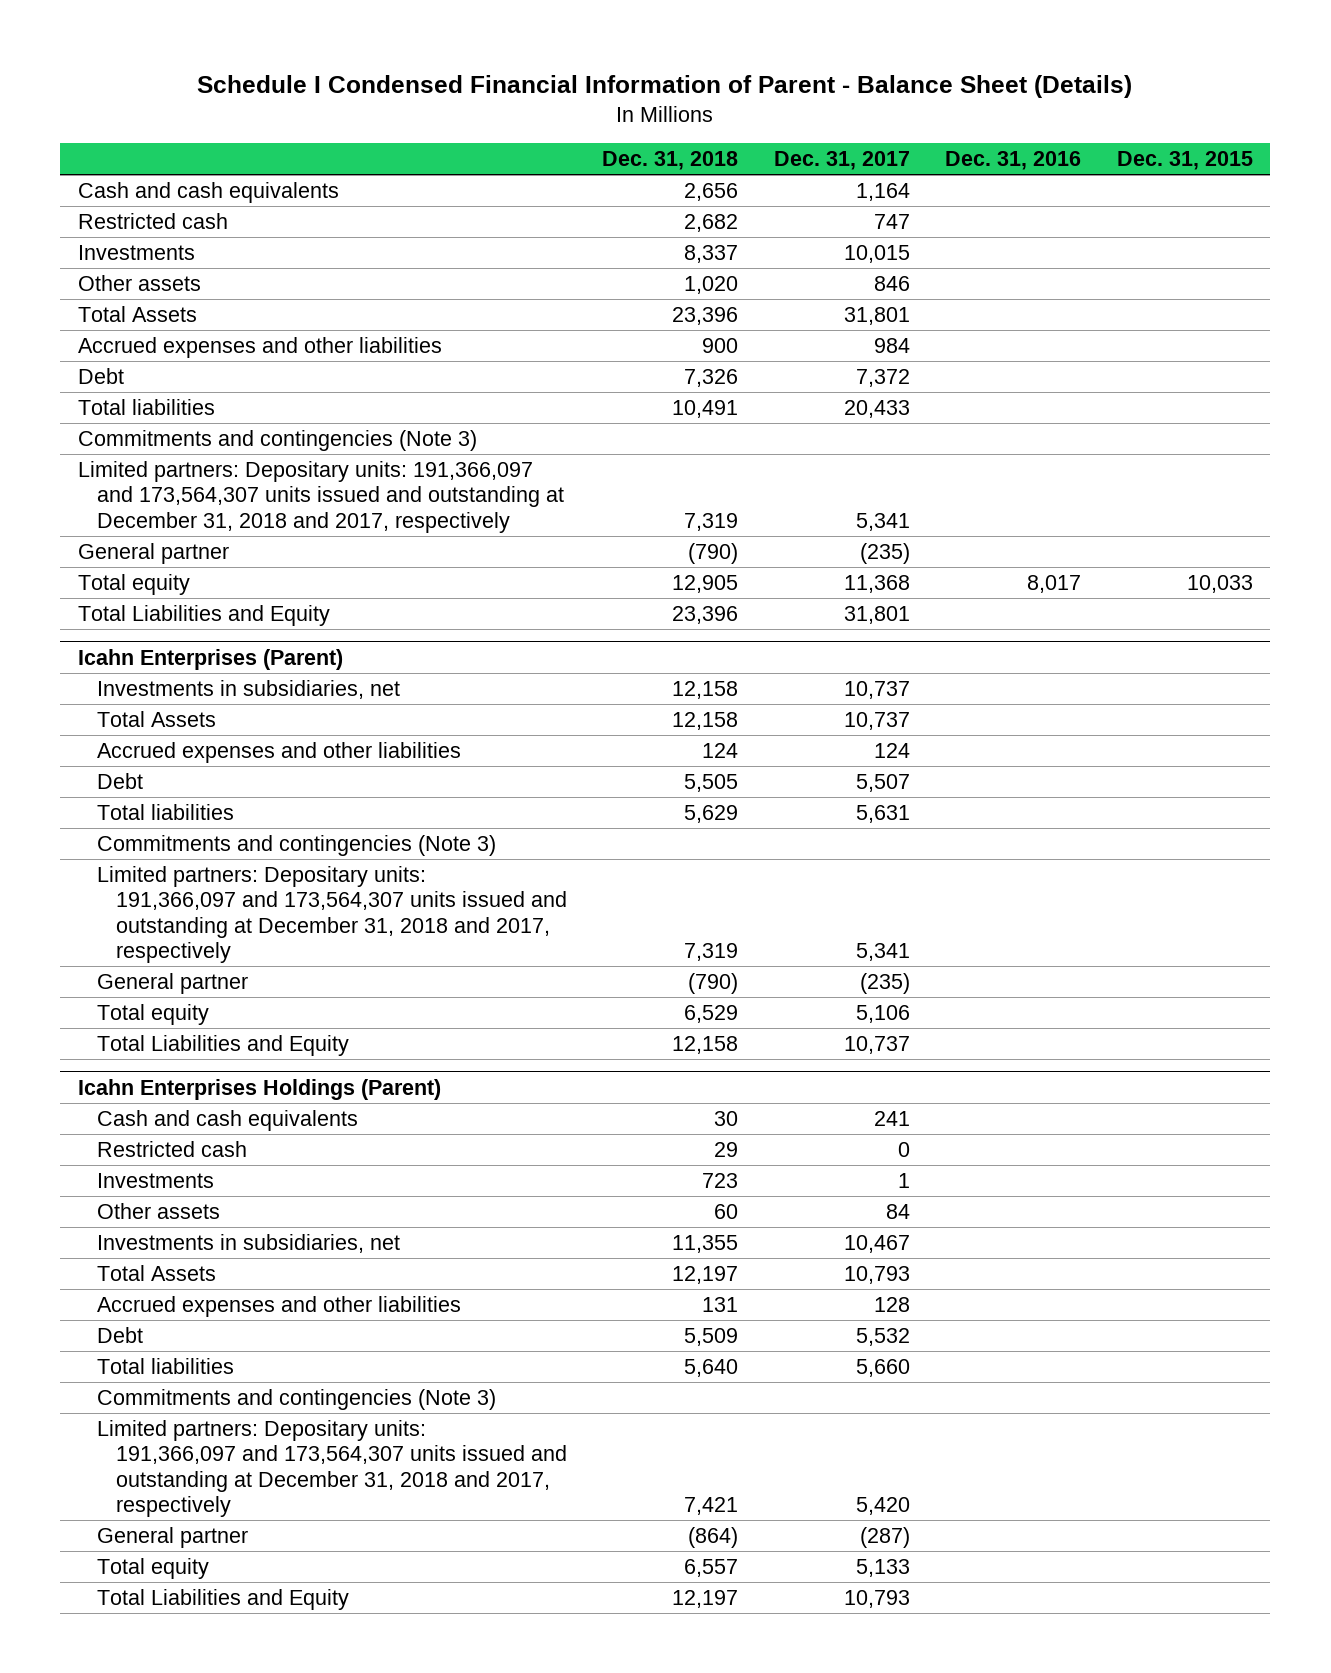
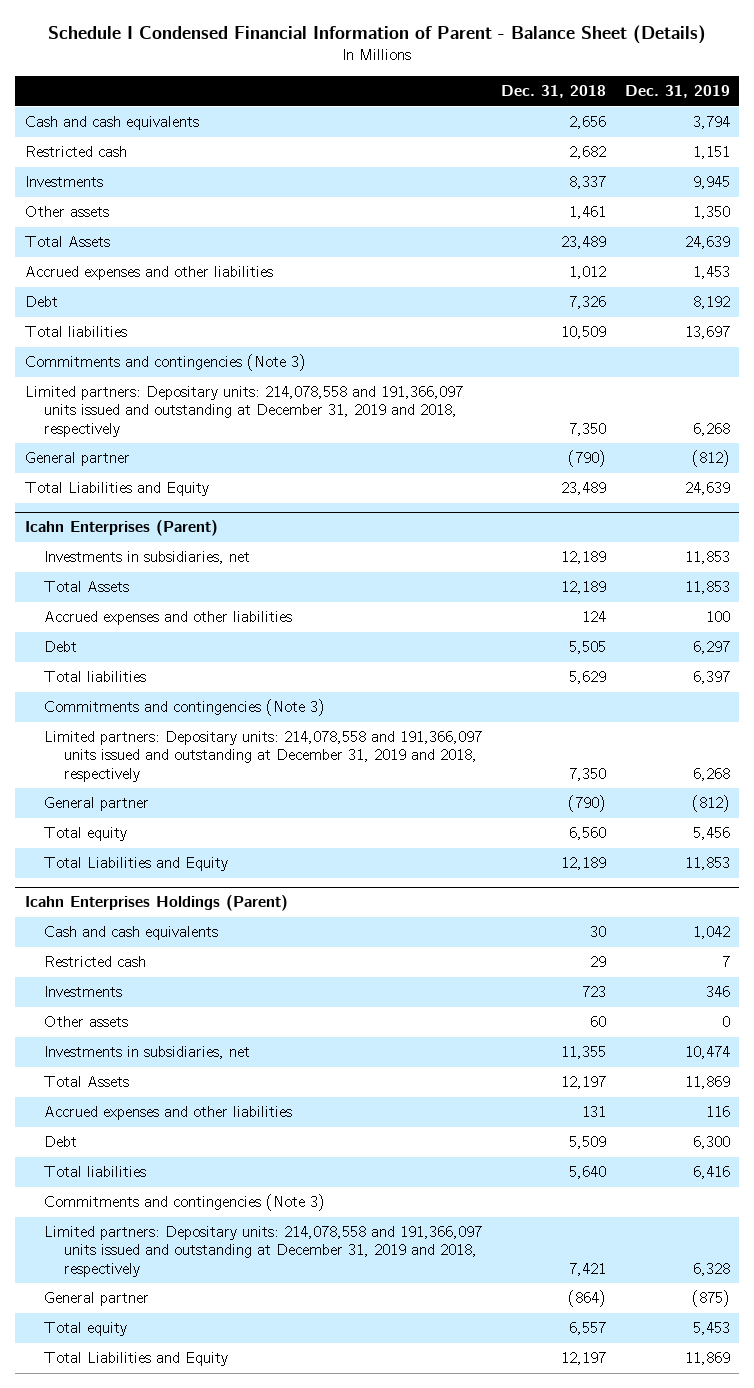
[773,151,910,171] Dec. 31, 2017 -> none
[945,151,1082,171] Dec. 31, 2016 -> none
[1116,151,1253,171] Dec. 31, 2015 -> none
none -> [624,85,730,99] Dec. 31, 2019
[684,275,739,294] 1,020 -> [569,206,607,220] 1,461
[672,306,739,325] 23,396 -> [561,236,607,250] 23,489
[702,337,739,353] 900 -> [569,266,607,280] 1,012
[672,399,739,418] 10,491 -> [561,326,607,340] 10,509
[78,460,564,533] Limited partners: Depositary units: 191,366,097 and 173,564,307 units issued and outstanding at December 31, 2018 and 2017, respectively -> [24,386,463,437] Limited partners: Depositary units: 214,078,558 and 191,366,097 units issued and outstanding at December 31, 2019 and 2018, respectively
[684,512,739,531] 7,319 -> [569,422,607,436] 7,350
[78,573,191,595] Total equity -> none
[672,605,739,624] 23,396 -> [561,482,607,496] 23,489
[672,680,739,699] 12,158 -> [561,551,607,565] 12,189
[672,711,739,730] 12,158 -> [561,581,607,595] 12,189
[96,865,567,964] Limited partners: Depositary units: 191,366,097 and 173,564,307 units issued and outstanding at December 31, 2018 and 2017, respectively -> [44,731,483,782] Limited partners: Depositary units: 214,078,558 and 191,366,097 units issued and outstanding at December 31, 2019 and 2018, respectively
[684,943,739,962] 7,319 -> [569,767,607,781] 7,350
[684,1004,739,1023] 6,529 -> [569,827,607,841] 6,560
[672,1035,739,1054] 12,158 -> [561,857,607,871] 12,189
[96,1419,567,1518] Limited partners: Depositary units: 191,366,097 and 173,564,307 units issued and outstanding at December 31, 2018 and 2017, respectively -> [44,1226,483,1277] Limited partners: Depositary units: 214,078,558 and 191,366,097 units issued and outstanding at December 31, 2019 and 2018, respectively

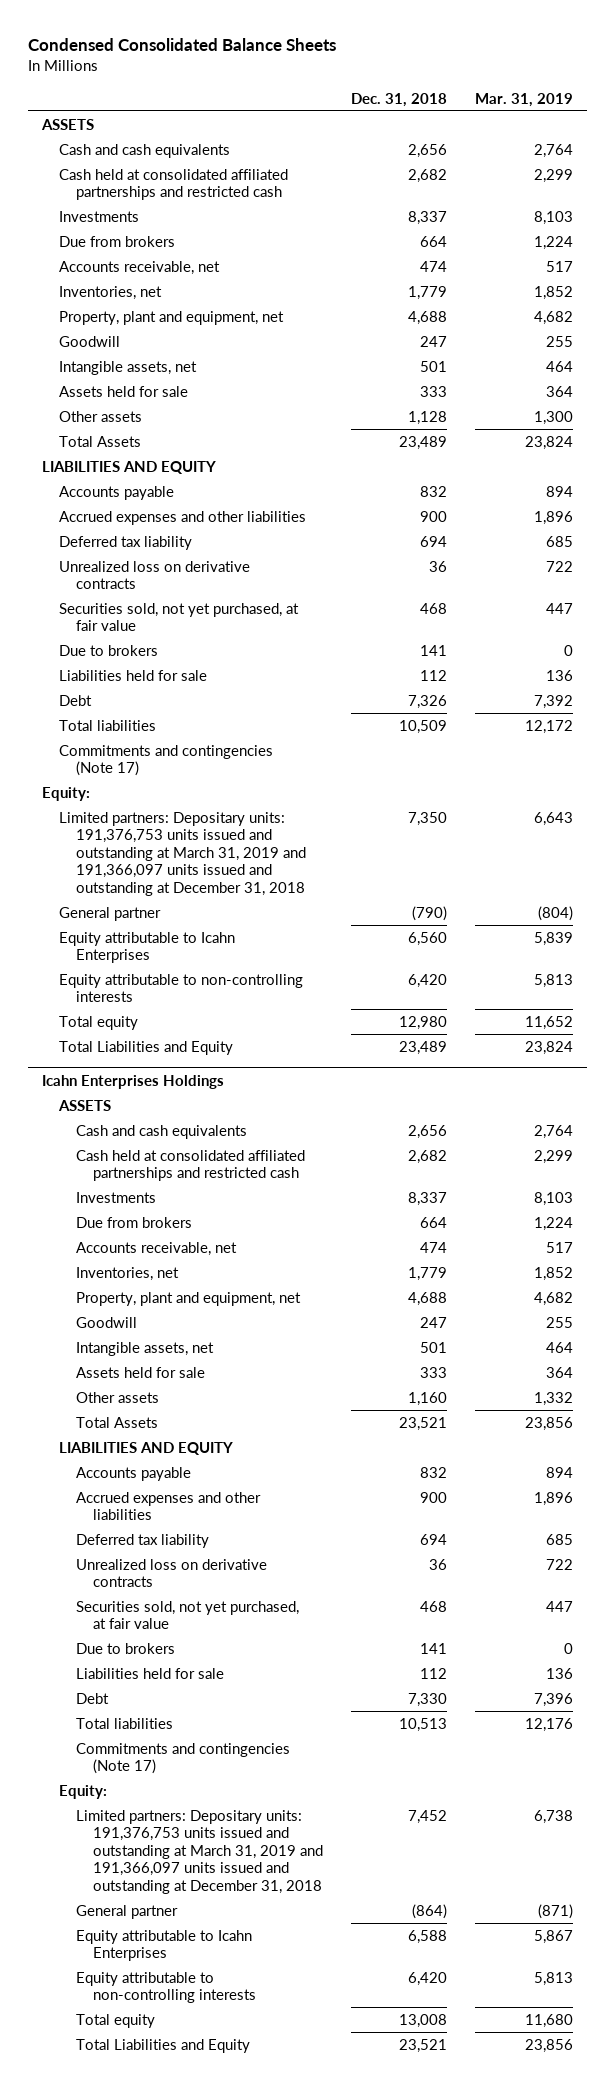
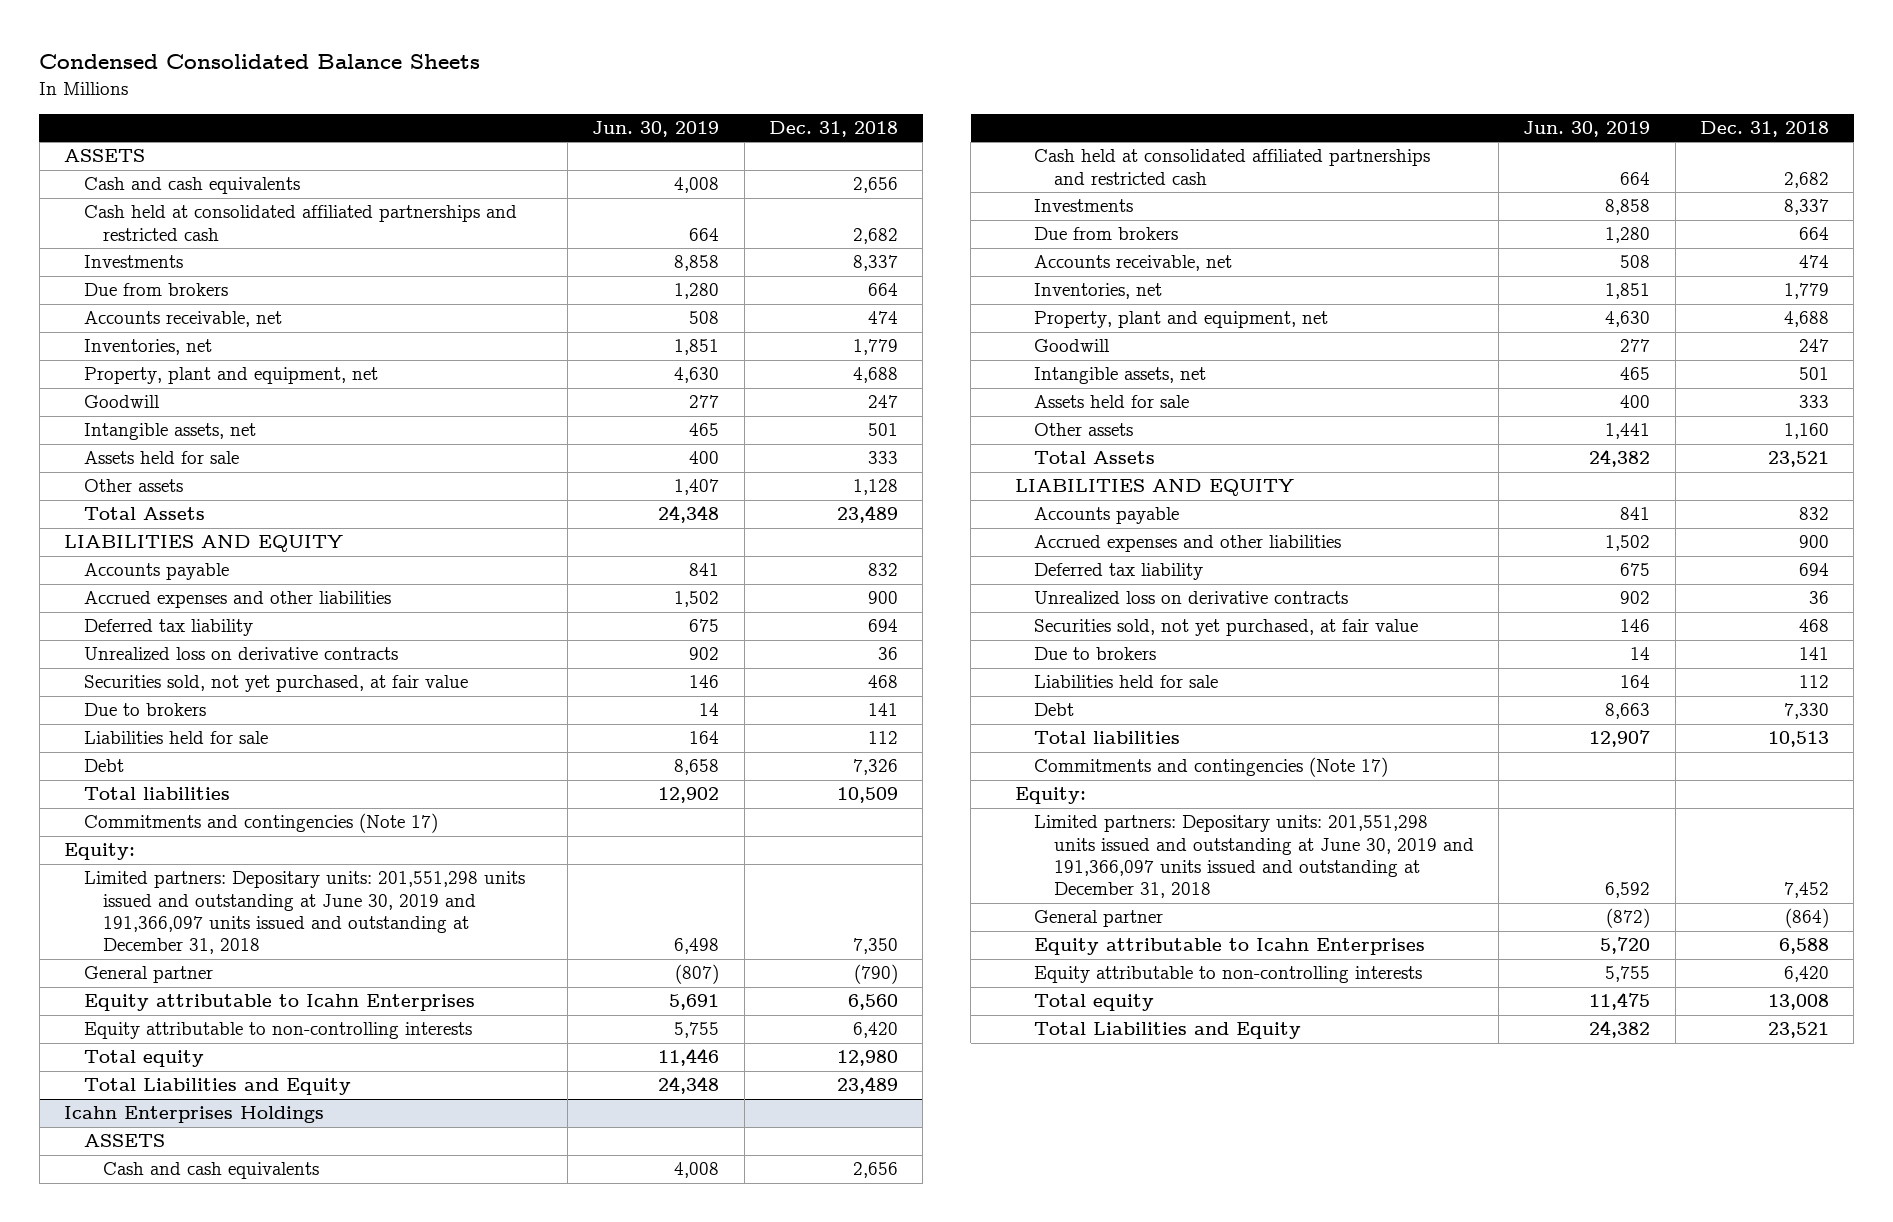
[475,92,574,107] Mar. 31, 2019 -> none
none -> [592,121,720,138] Jun. 30, 2019
[59,811,307,897] Limited partners: Depositary units: 191,376,753 units issued and outstanding at March 31, 2019 and 191,366,097 units issued and outstanding at December 31, 2018 -> [83,871,525,955] Limited partners: Depositary units: 201,551,298 units issued and outstanding at June 30, 2019 and 191,366,097 units issued and outstanding at December 31, 2018
[76,1809,323,1895] Limited partners: Depositary units: 191,376,753 units issued and outstanding at March 31, 2019 and 191,366,097 units issued and outstanding at December 31, 2018 -> [1034,815,1474,899] Limited partners: Depositary units: 201,551,298 units issued and outstanding at June 30, 2019 and 191,366,097 units issued and outstanding at December 31, 2018

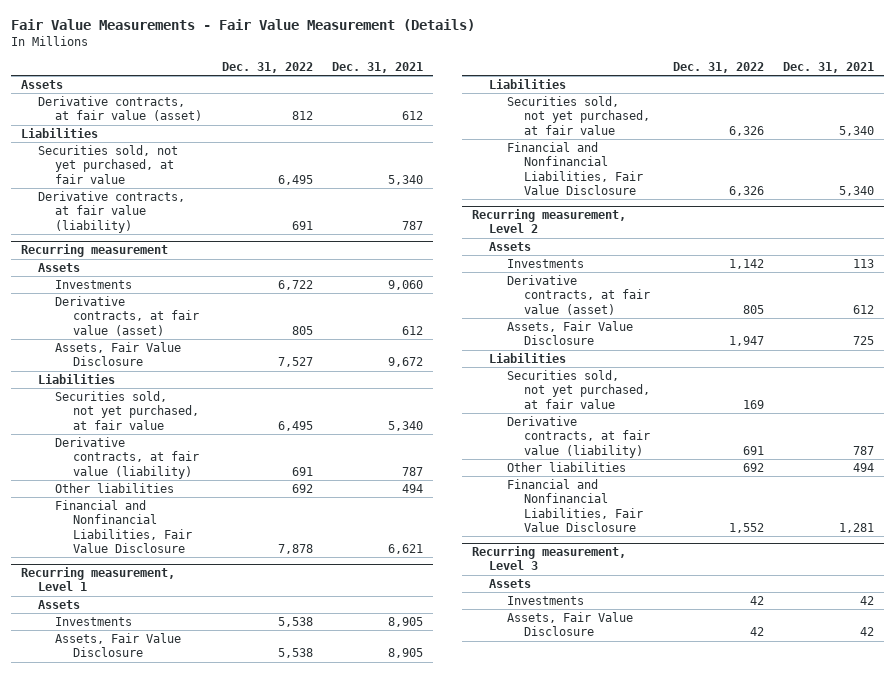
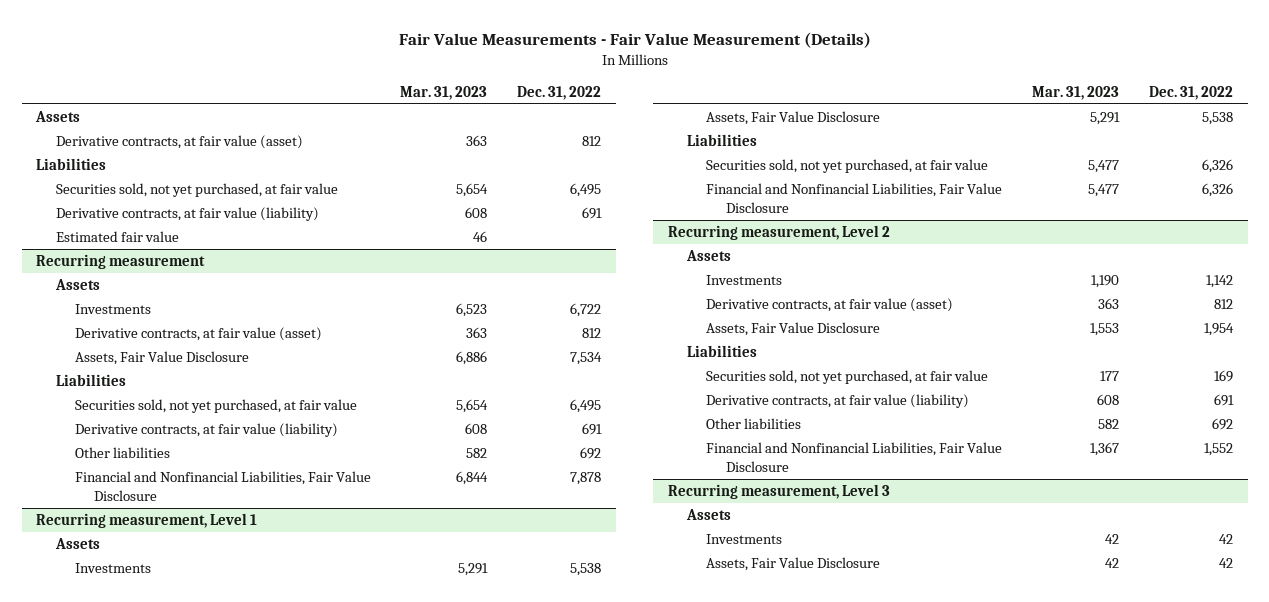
[331,61,423,73] Dec. 31, 2021 -> none
none -> [400,85,488,100] Mar. 31, 2023
none -> [55,230,179,242] Estimated fair value
[291,325,313,335] 805 -> [582,327,602,338] 812
[277,357,313,368] 7,527 -> [570,351,603,365] 7,534
[742,304,764,314] 805 -> [1213,298,1233,309] 812
[728,336,764,347] 1,947 -> [1203,322,1234,336] 1,954

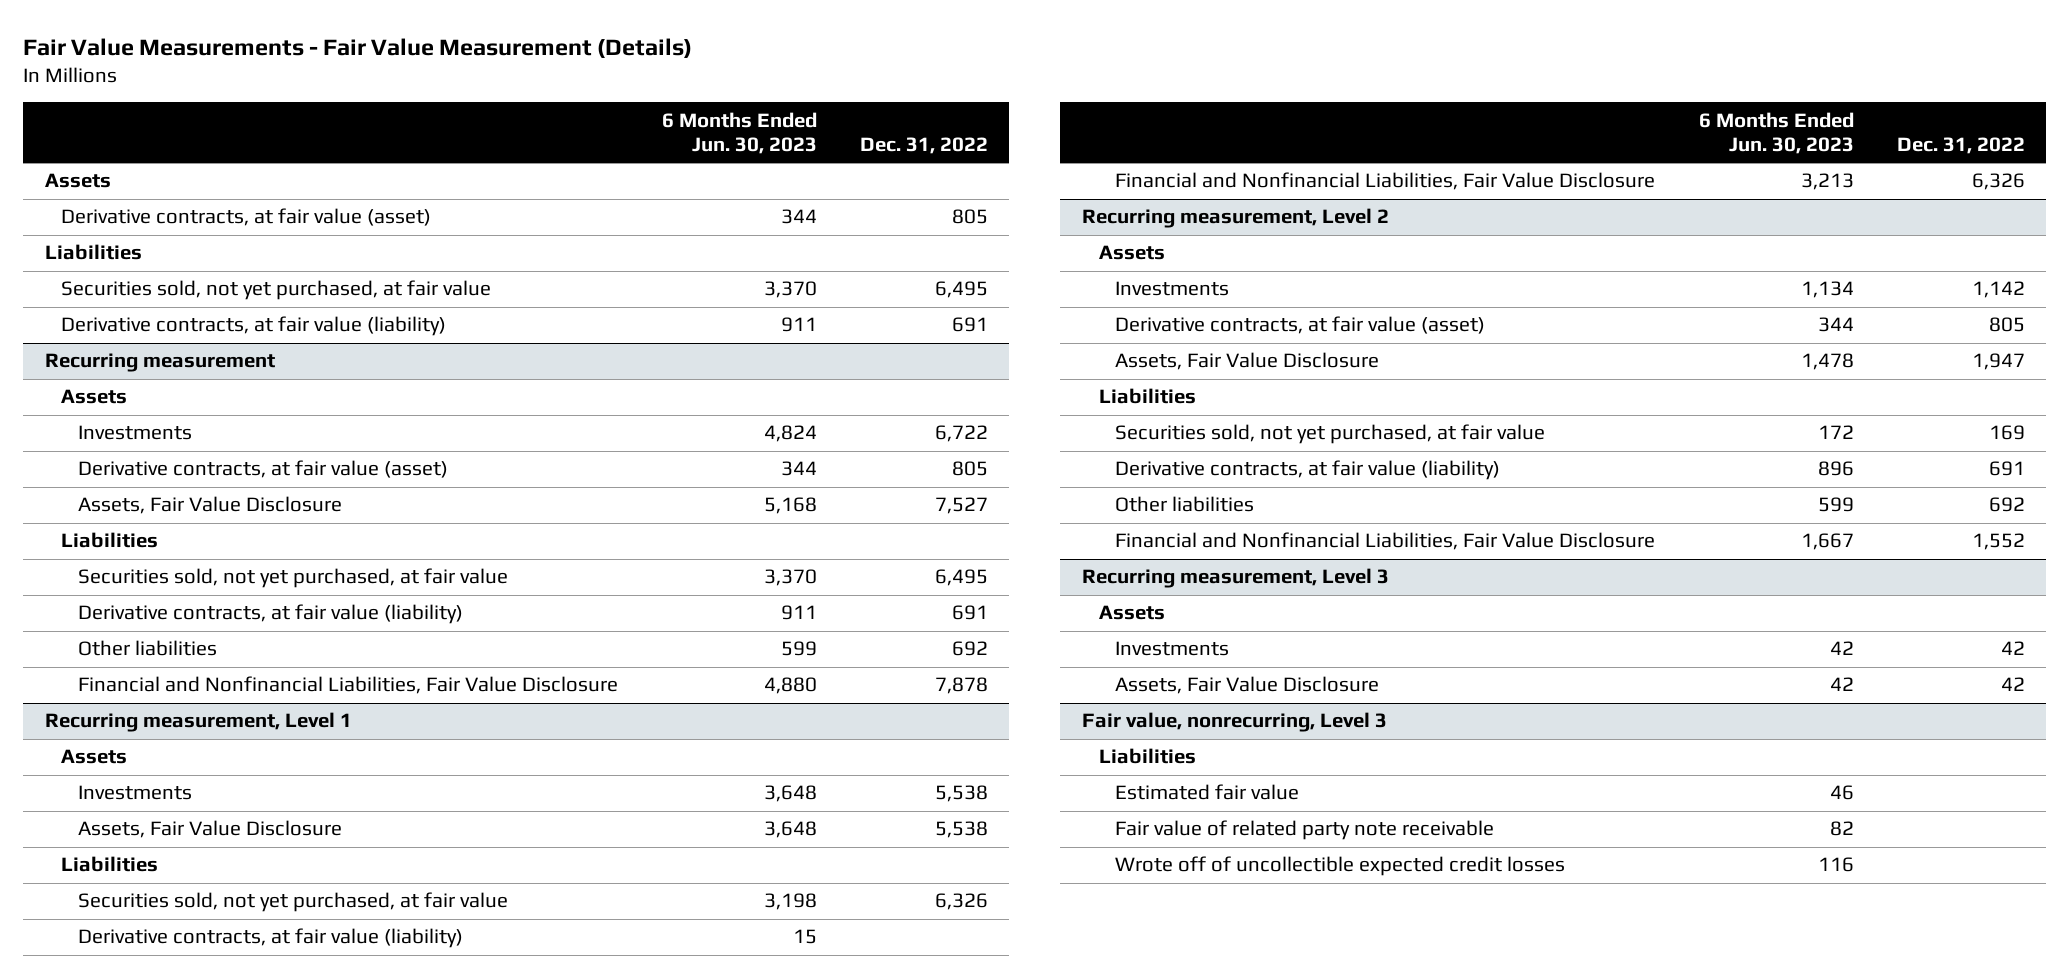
[400,85,488,100] Mar. 31, 2023 -> none
none -> [661,111,817,154] 6 Months Ended Jun. 30, 2023
[582,135,602,146] 812 -> [951,209,988,225] 805
[55,230,179,242] Estimated fair value -> none
[582,327,602,338] 812 -> [951,461,988,477] 805
[570,351,603,365] 7,534 -> [934,497,988,515] 7,527
none -> [78,928,464,949] Derivative contracts, at fair value (liability)
[1213,298,1233,309] 812 -> [1988,317,2025,333] 805
[1203,322,1234,336] 1,954 -> [1971,353,2025,371] 1,947
none -> [1081,712,1387,733] Fair value, nonrecurring, Level 3
none -> [1098,748,1196,765] Liabilities
none -> [1115,784,1300,801] Estimated fair value
none -> [1115,820,1495,841] Fair value of related party note receivable
none -> [1115,856,1566,877] Wrote off of uncollectible expected credit losses

